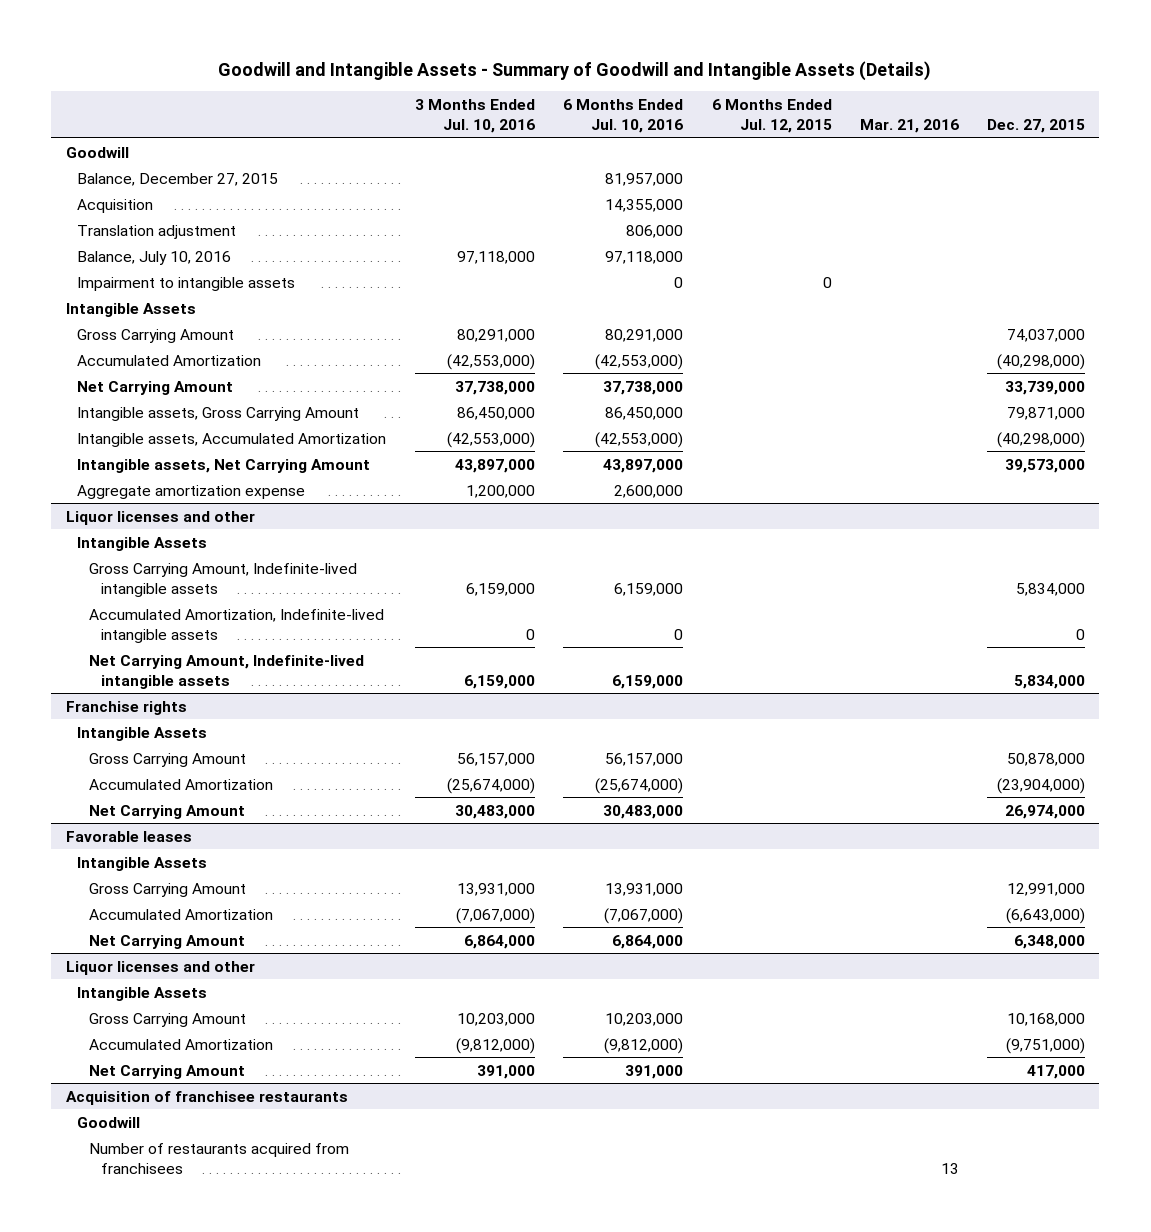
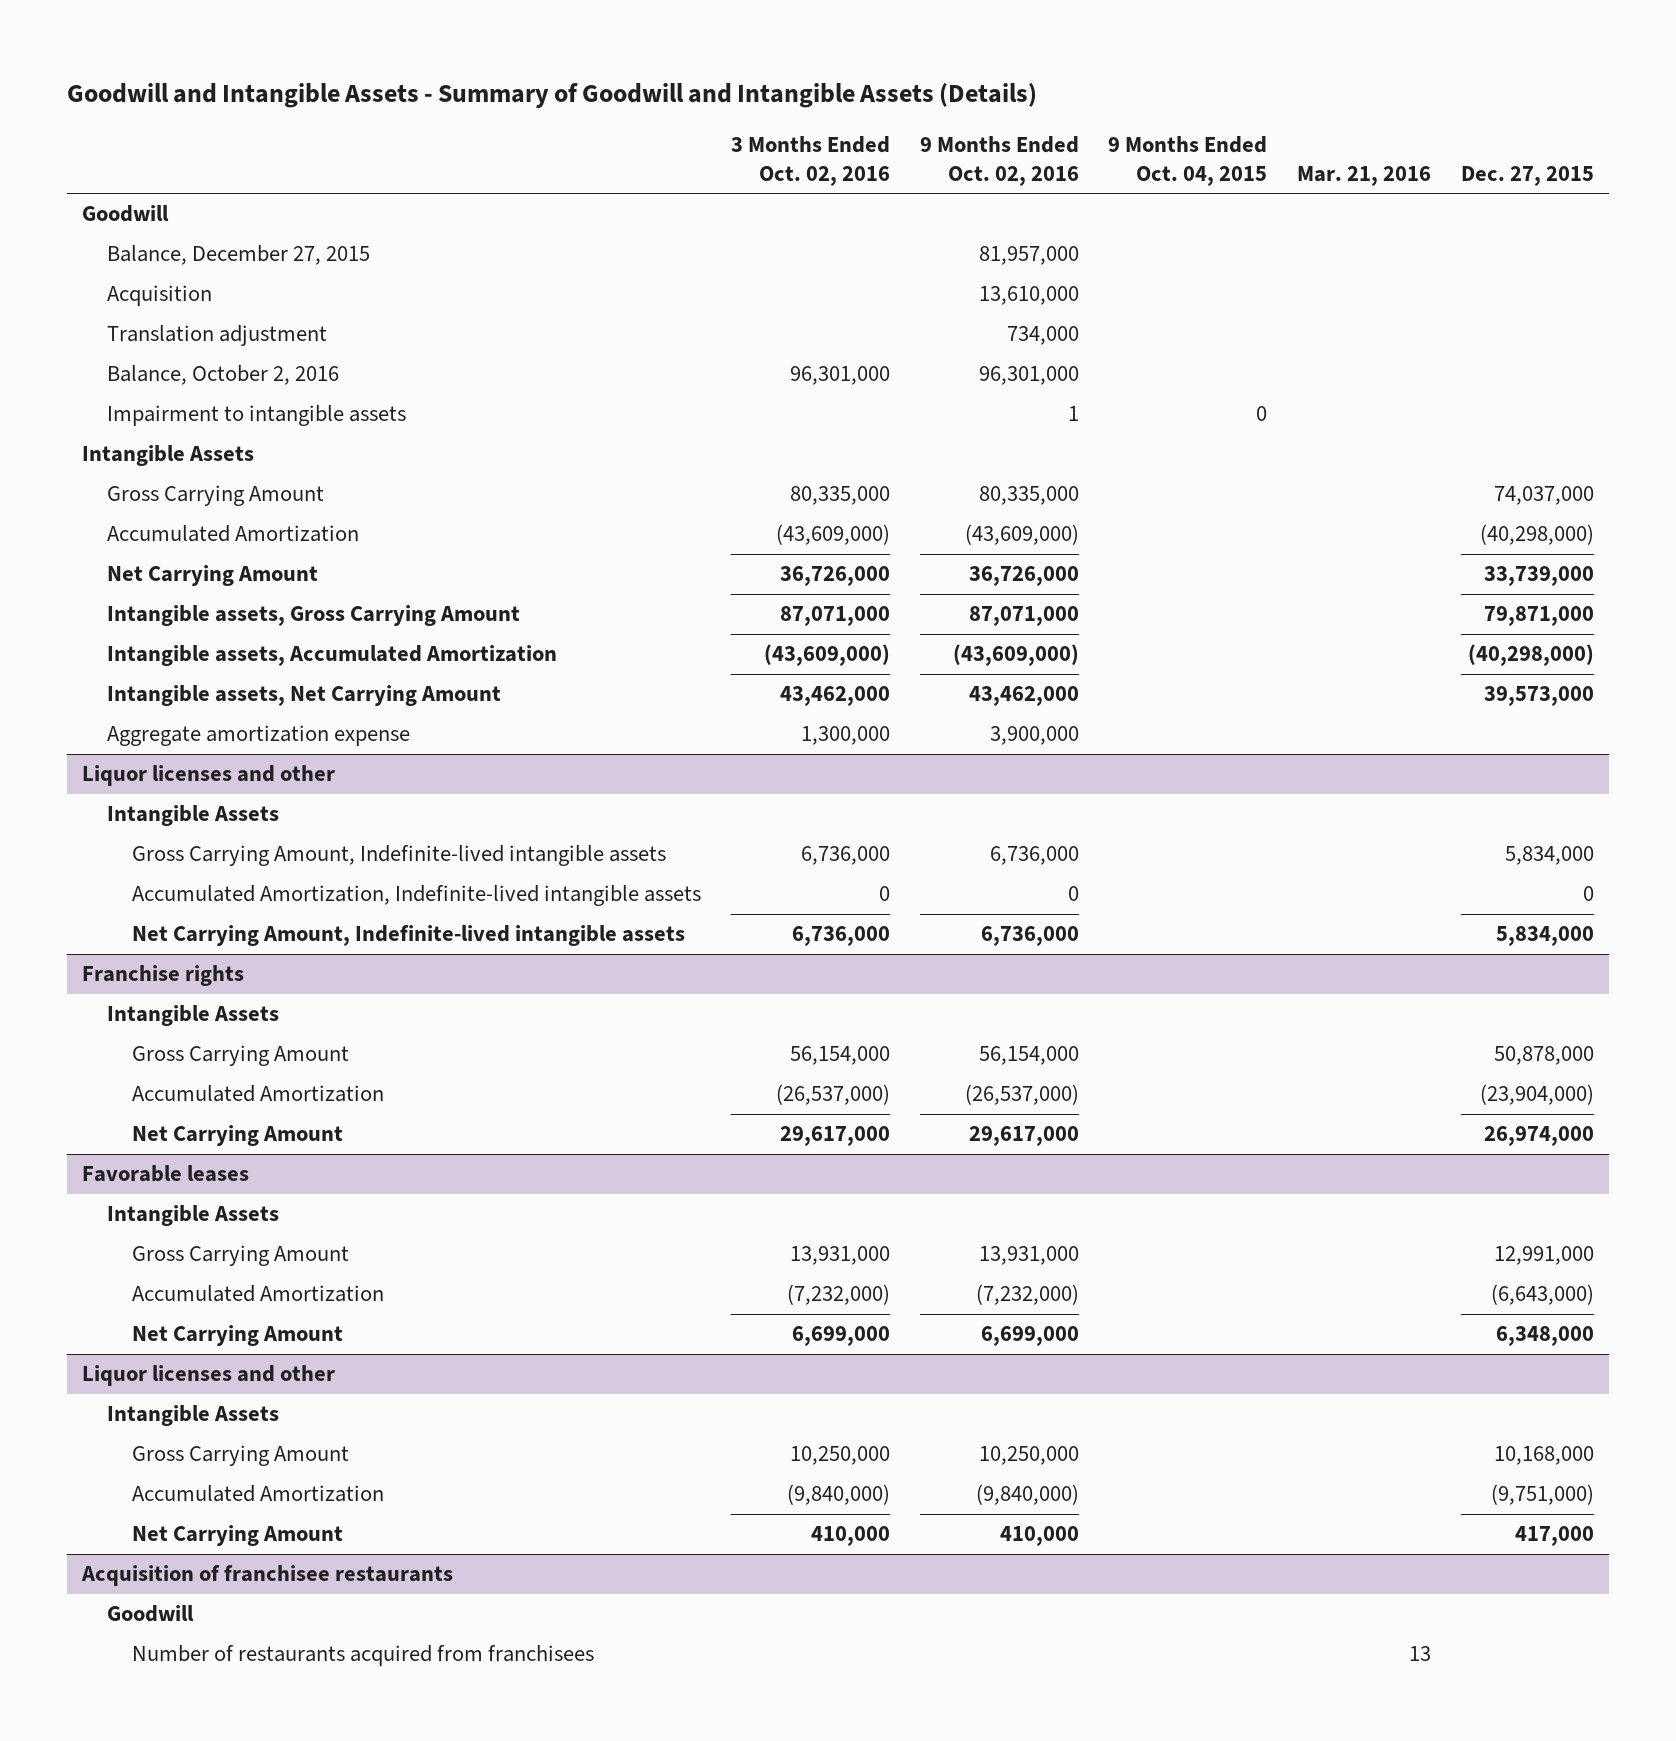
[414,99,535,134] 3 Months Ended Jul. 10, 2016 -> none
[563,99,684,134] 6 Months Ended Jul. 10, 2016 -> none
[711,99,832,134] 6 Months Ended Jul. 12, 2015 -> none
none -> [731,136,891,186] 3 Months Ended Oct. 02, 2016
none -> [919,136,1079,186] 9 Months Ended Oct. 02, 2016
none -> [1108,136,1268,186] 9 Months Ended Oct. 04, 2015
[77,250,232,265] Balance, July 10, 2016 -> [107,365,340,386] Balance, October 2, 2016

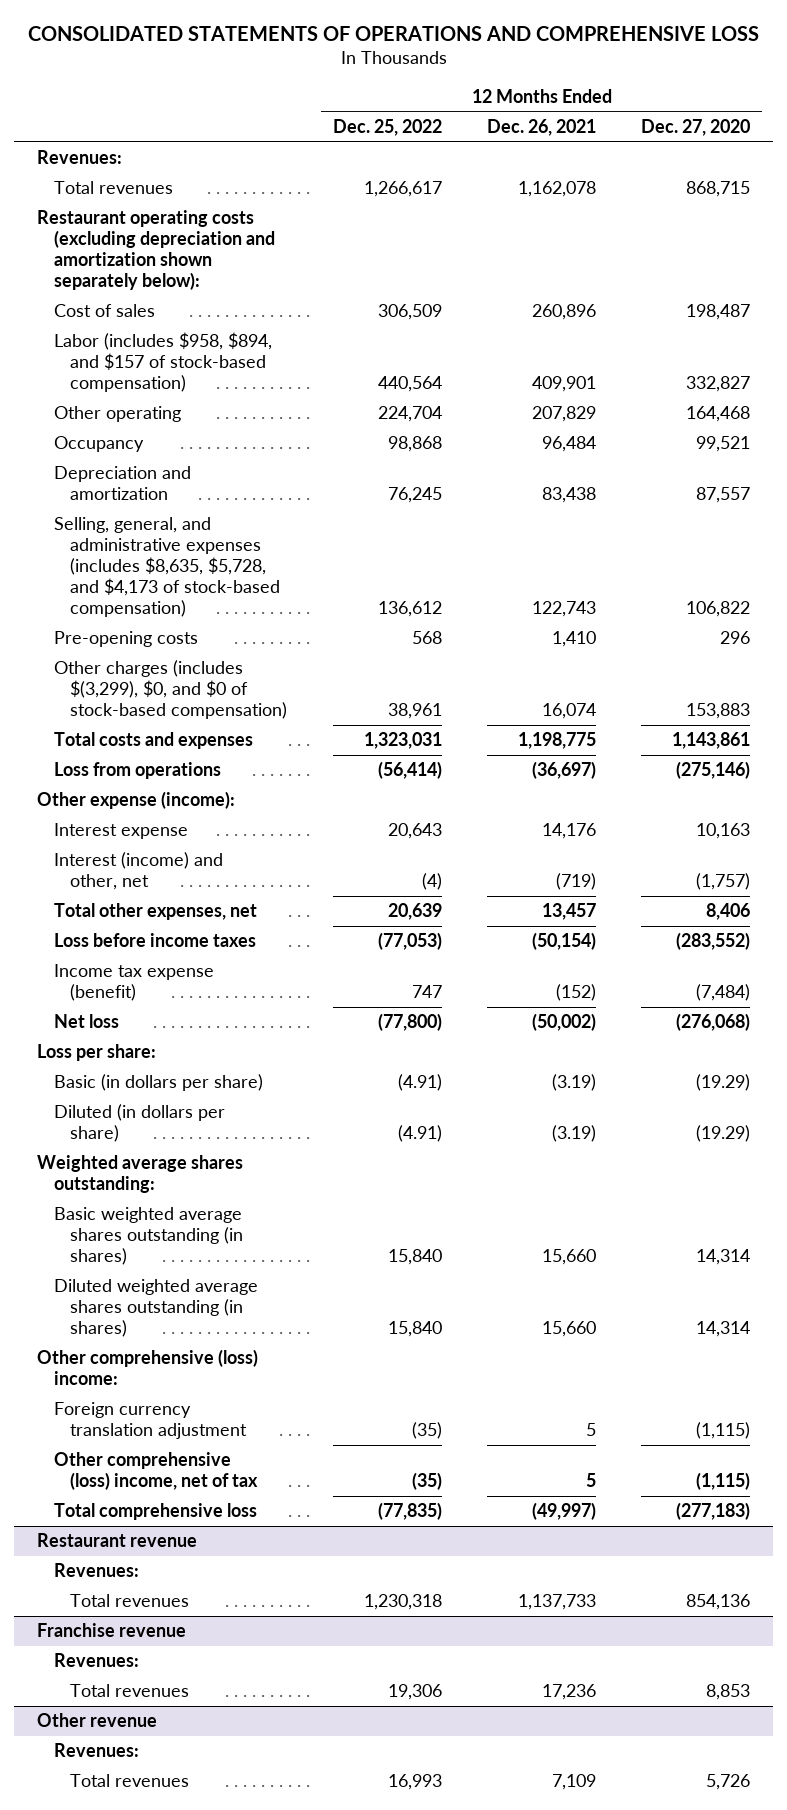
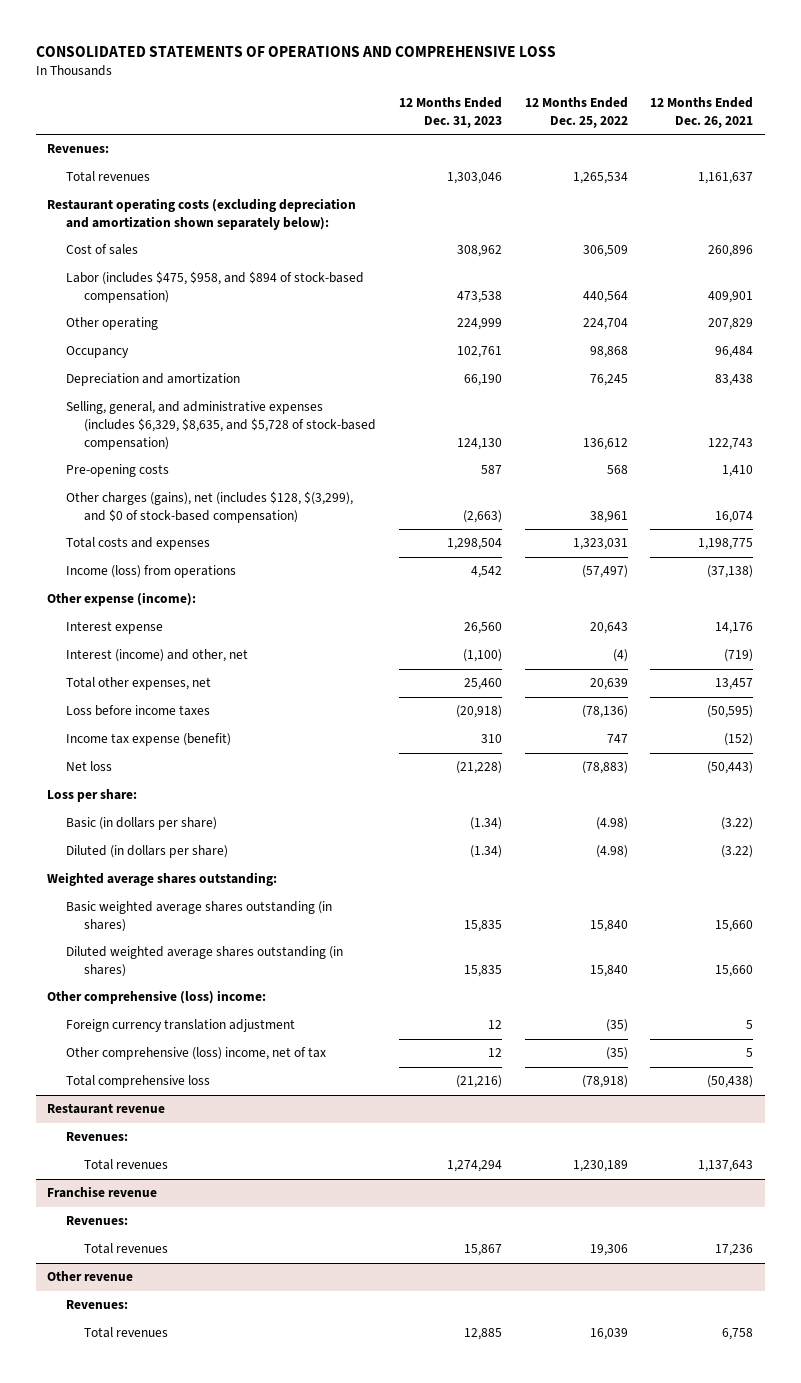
[641,119,751,137] Dec. 27, 2020 -> none
none -> [398,97,502,128] 12 Months Ended Dec. 31, 2023
[363,181,442,198] 1,266,617 -> [572,172,628,185] 1,265,534
[518,181,597,198] 1,162,078 -> [698,172,754,185] 1,161,637
[53,332,272,393] Labor (includes $958, $894, and $157 of stock-based compensation) -> [65,271,364,303] Labor (includes $475, $958, and $894 of stock-based compensation)
[53,517,281,618] Selling, general, and administrative expenses (includes $8,635, $5,728, and $4,173 of stock-based compensation) -> [65,401,376,450] Selling, general, and administrative expenses (includes $6,329, $8,635, and $5,728 of stock-based compensation)
[53,660,288,720] Other charges (includes $(3,299), $0, and $0 of stock-based compensation) -> [65,491,353,523] Other charges (gains), net (includes $128, $(3,299), and $0 of stock-based compensation)
[53,762,221,780] Loss from operations -> [65,565,236,579] Income (loss) from operations
[377,761,442,780] (56,414) -> [581,565,628,579] (57,497)
[532,761,597,780] (36,697) -> [707,565,754,579] (37,138)
[377,932,442,951] (77,053) -> [581,705,628,719] (78,136)
[532,932,597,951] (50,154) -> [707,705,754,719] (50,595)
[377,1013,442,1032] (77,800) -> [581,761,628,775] (78,883)
[532,1013,597,1032] (50,002) -> [707,761,754,775] (50,443)
[397,1074,442,1092] (4.91) -> [595,817,628,831] (4.98)
[552,1074,597,1092] (3.19) -> [721,817,754,831] (3.22)
[397,1125,442,1143] (4.91) -> [595,845,628,859] (4.98)
[552,1125,597,1143] (3.19) -> [721,845,754,859] (3.22)
[377,1502,442,1521] (77,835) -> [581,1075,628,1089] (78,918)
[532,1502,597,1521] (49,997) -> [707,1075,754,1089] (50,438)
[363,1594,442,1611] 1,230,318 -> [572,1160,628,1173] 1,230,189
[518,1594,597,1611] 1,137,733 -> [698,1160,754,1173] 1,137,643
[387,1774,442,1791] 16,993 -> [589,1328,628,1341] 16,039
[552,1774,597,1791] 7,109 -> [722,1328,754,1341] 6,758

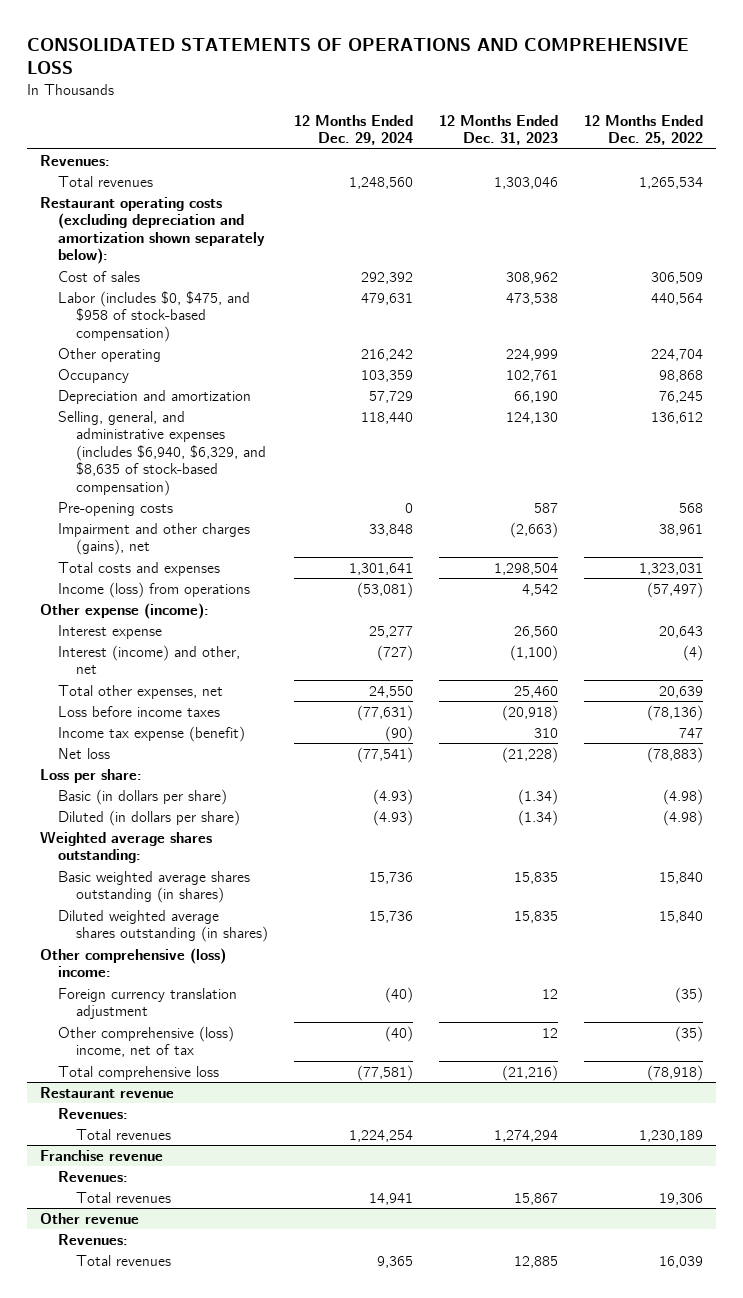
[650,97,754,128] 12 Months Ended Dec. 26, 2021 -> none
none -> [293,114,413,146] 12 Months Ended Dec. 29, 2024
[65,271,364,303] Labor (includes $475, $958, and $894 of stock-based compensation) -> [57,290,250,342] Labor (includes $0, $475, and $958 of stock-based compensation)
[65,401,376,450] Selling, general, and administrative expenses (includes $6,329, $8,635, and $5,728 of stock-based compensation) -> [57,410,266,496] Selling, general, and administrative expenses (includes $6,940, $6,329, and $8,635 of stock-based compensation)
[65,491,353,523] Other charges (gains), net (includes $128, $(3,299), and $0 of stock-based compensation) -> [57,522,250,556] Impairment and other charges (gains), net

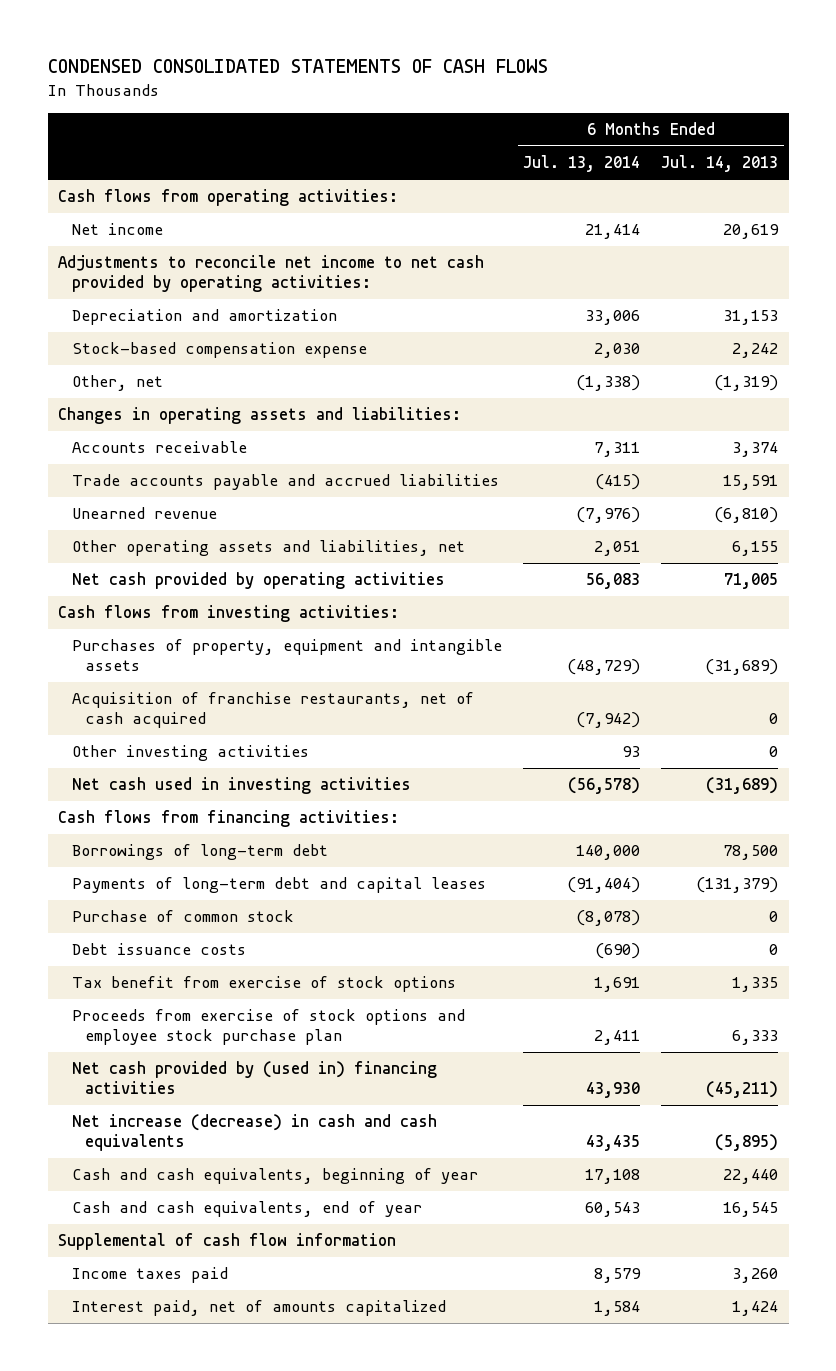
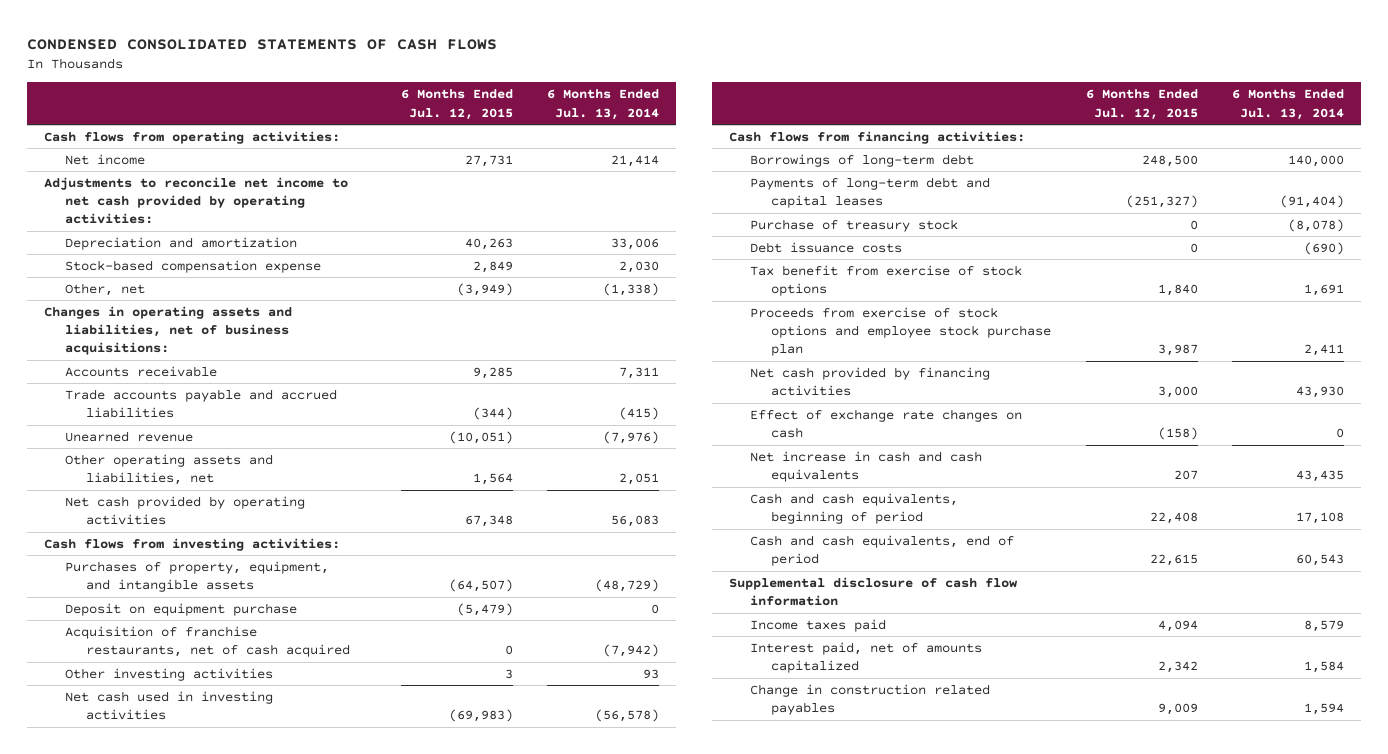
[661,155,779,173] Jul. 14, 2013 -> none
none -> [400,89,513,120] 6 Months Ended Jul. 12, 2015
[58,407,462,425] Changes in operating assets and liabilities: -> [44,305,293,356] Changes in operating assets and liabilities, net of business acquisitions:
[71,639,502,672] Purchases of property, equipment and intangible assets -> [65,560,330,593] Purchases of property, equipment, and intangible assets
none -> [65,602,298,616] Deposit on equipment purchase
[71,910,294,923] Purchase of common stock -> [750,218,959,232] Purchase of treasury stock
[71,1061,437,1095] Net cash provided by (used in) financing activities -> [750,366,991,397] Net cash provided by financing activities
none -> [750,408,1023,439] Effect of exchange rate changes on cash
[71,1114,437,1152] Net increase (decrease) in cash and cash equivalents -> [750,450,983,483] Net increase in cash and cash equivalents
[71,1168,478,1185] Cash and cash equivalents, beginning of year -> [750,492,959,525] Cash and cash equivalents, beginning of period
[71,1201,422,1218] Cash and cash equivalents, end of year -> [750,534,1015,567] Cash and cash equivalents, end of period
[58,1233,397,1251] Supplemental of cash flow information -> [729,576,1019,607] Supplemental disclosure of cash flow information
none -> [750,683,991,716] Change in construction related payables

